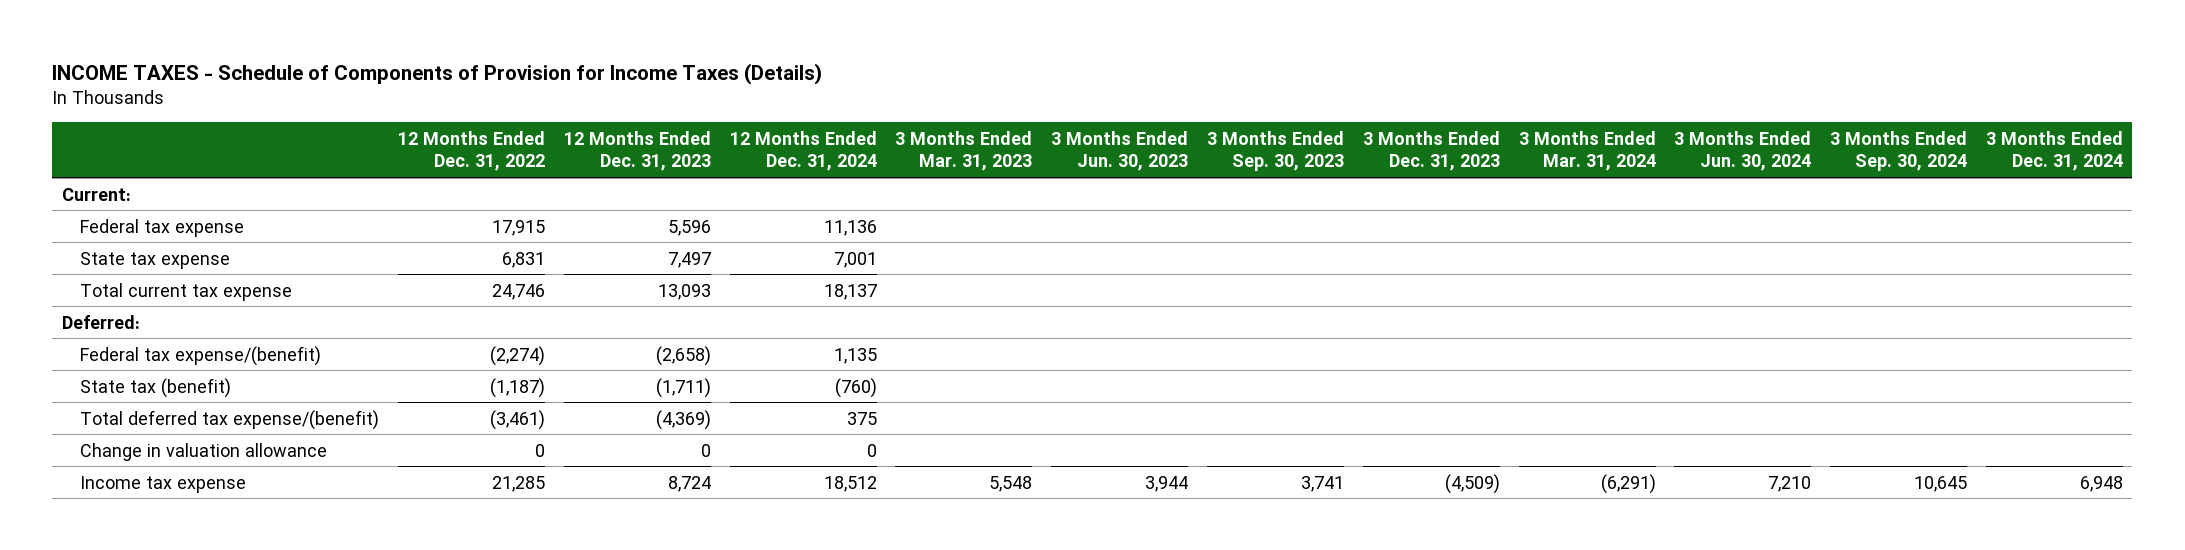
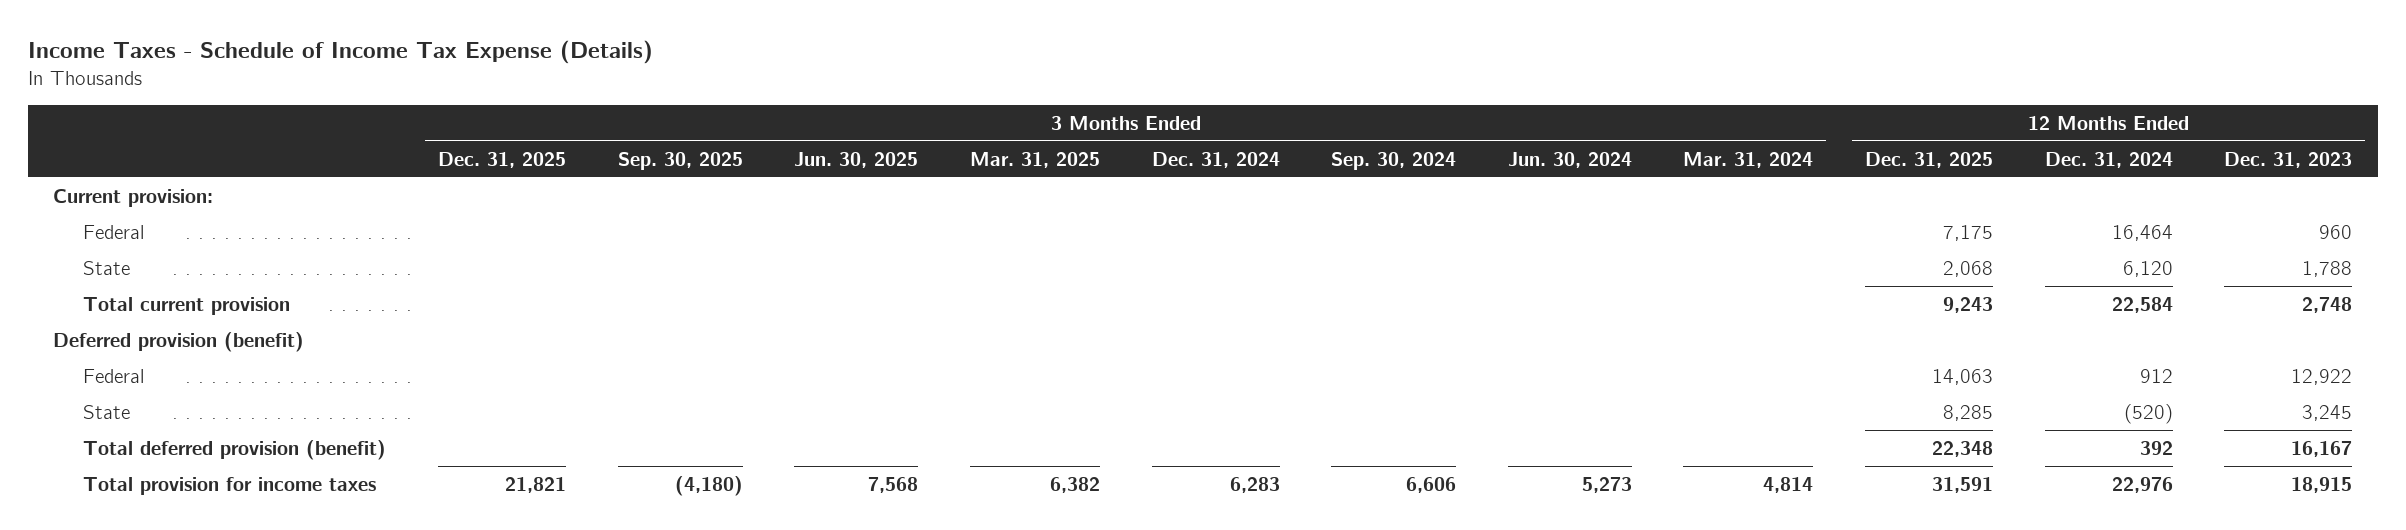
[52,63,823,86] INCOME TAXES - Schedule of Components of Provision for Income Taxes (Details) -> [27,40,653,65] Income Taxes - Schedule of Income Tax Expense (Details)
[398,130,546,172] 12 Months Ended Dec. 31, 2022 -> none
[895,130,1033,172] 3 Months Ended Mar. 31, 2023 -> none
[1051,130,1189,172] 3 Months Ended Jun. 30, 2023 -> none
[1206,130,1344,172] 3 Months Ended Sep. 30, 2023 -> none
[1362,130,1500,172] 3 Months Ended Dec. 31, 2023 -> none
none -> [438,151,567,168] Dec. 31, 2025
none -> [617,151,743,170] Sep. 30, 2025
none -> [794,151,919,168] Jun. 30, 2025
none -> [969,151,1100,168] Mar. 31, 2025
none -> [1865,151,1994,168] Dec. 31, 2025
[80,442,328,461] Change in valuation allowance -> none
[61,187,131,201] Current: -> [53,188,214,207] Current provision:
[80,218,245,237] Federal tax expense -> [83,224,146,239] Federal
[667,219,711,236] 5,596 -> [2319,224,2353,239] 960
[823,219,877,236] 11,136 -> [2111,224,2173,241] 16,464
[80,251,231,269] State tax expense -> [83,260,131,275] State
[667,251,711,268] 7,497 -> [2302,260,2353,277] 1,788
[833,251,877,268] 7,001 -> [2122,260,2173,277] 6,120
[80,282,293,301] Total current tax expense -> [83,296,291,315] Total current provision
[657,283,711,300] 13,093 -> [2302,296,2353,313] 2,748
[823,283,877,300] 18,137 -> [2111,296,2173,313] 22,584
[61,314,140,329] Deferred: -> [53,331,305,352] Deferred provision (benefit)
[80,345,322,366] Federal tax expense/(benefit) -> [83,368,146,383] Federal
[655,345,711,366] (2,658) -> [2291,368,2353,385] 12,922
[833,347,877,364] 1,135 -> [2139,368,2173,383] 912
[80,377,232,398] State tax (benefit) -> [83,404,131,419] State
[655,377,711,398] (1,711) -> [2302,404,2353,421] 3,245
[834,377,877,398] (760) -> [2123,403,2173,424] (520)
[80,409,380,430] Total deferred tax expense/(benefit) -> [83,439,387,460] Total deferred provision (benefit)
[655,409,711,430] (4,369) -> [2291,440,2353,457] 16,167
[846,411,877,425] 375 -> [2139,440,2173,455] 392
[80,475,247,493] Income tax expense -> [83,476,377,495] Total provision for income taxes
[667,475,711,492] 8,724 -> [2291,476,2353,493] 18,915
[823,475,877,492] 18,512 -> [2111,476,2173,493] 22,976
[1600,473,1656,494] (6,291) -> [1763,476,1814,493] 4,814
[1768,475,1812,492] 7,210 -> [1581,476,1632,493] 5,273
[1914,475,1968,492] 10,645 -> [1406,476,1457,493] 6,606
[2079,475,2123,492] 6,948 -> [1229,476,1280,493] 6,283

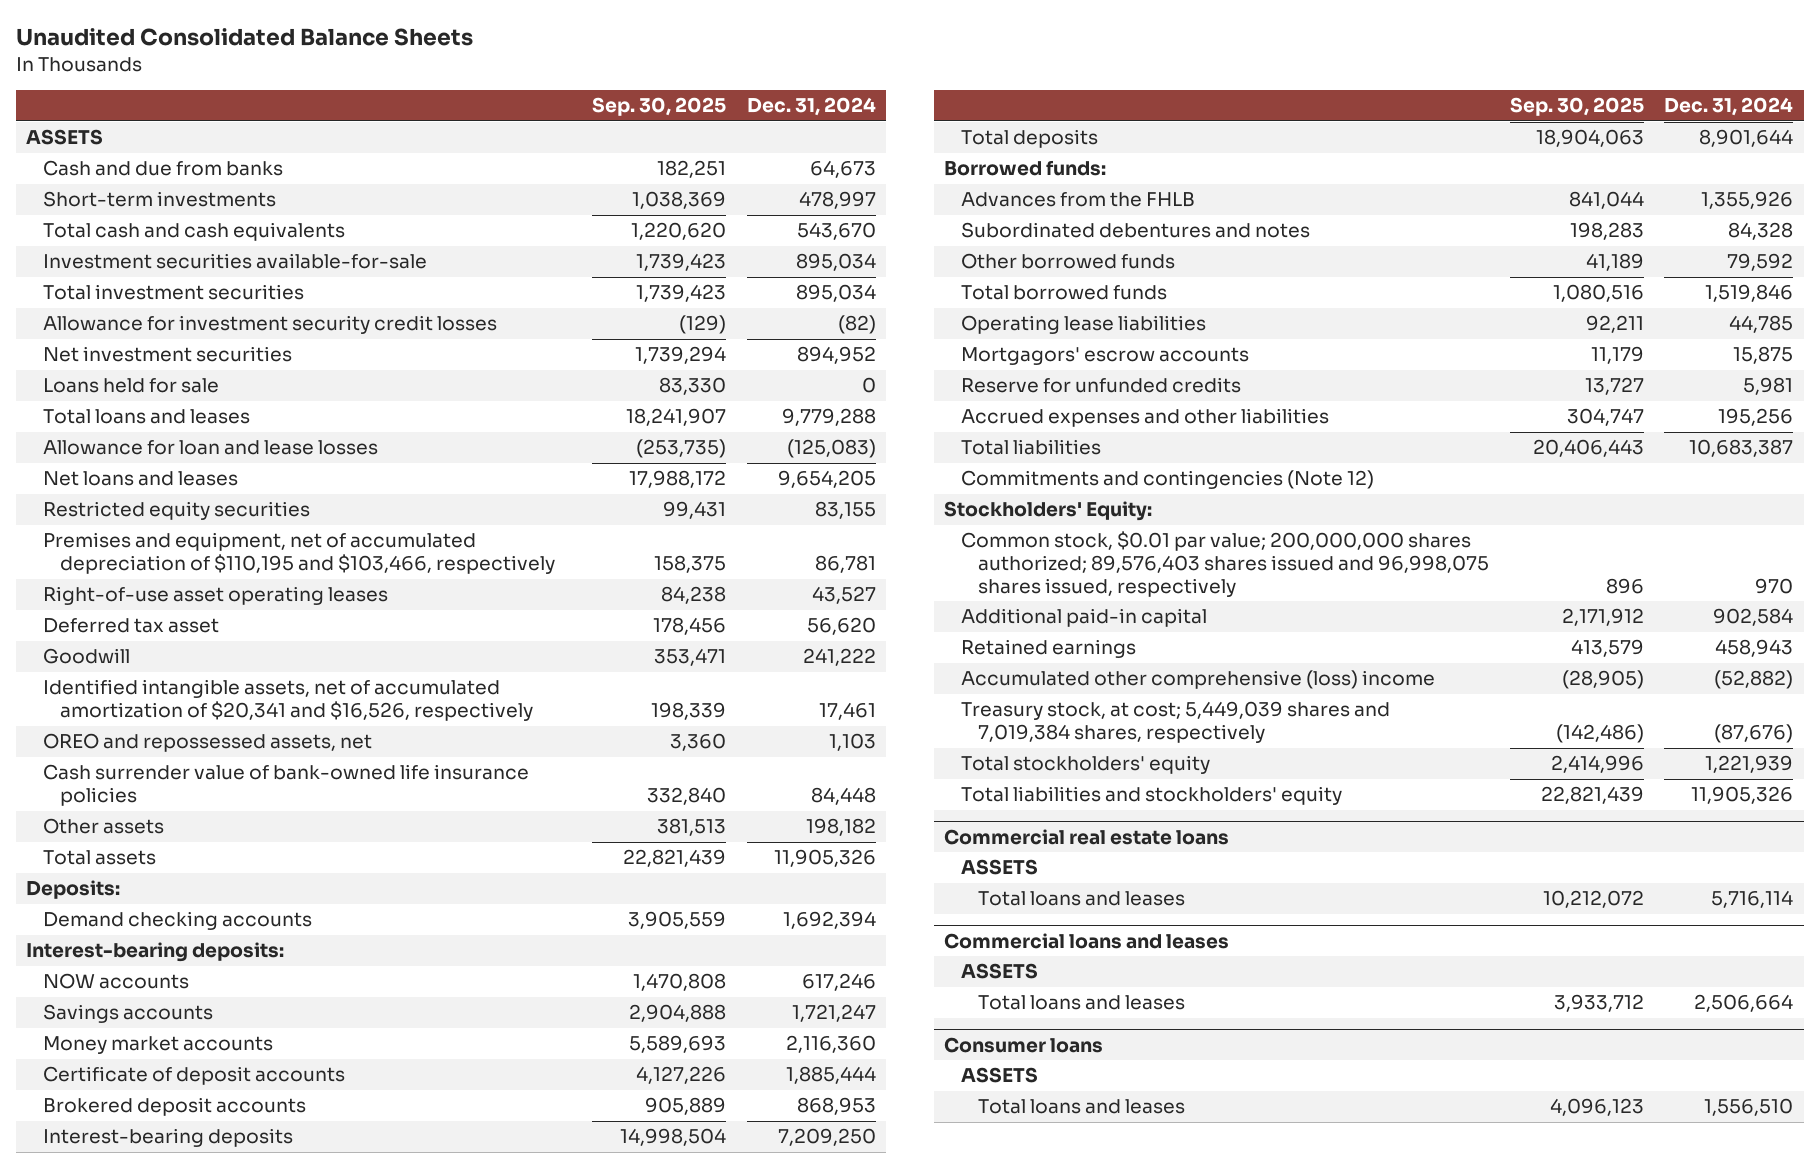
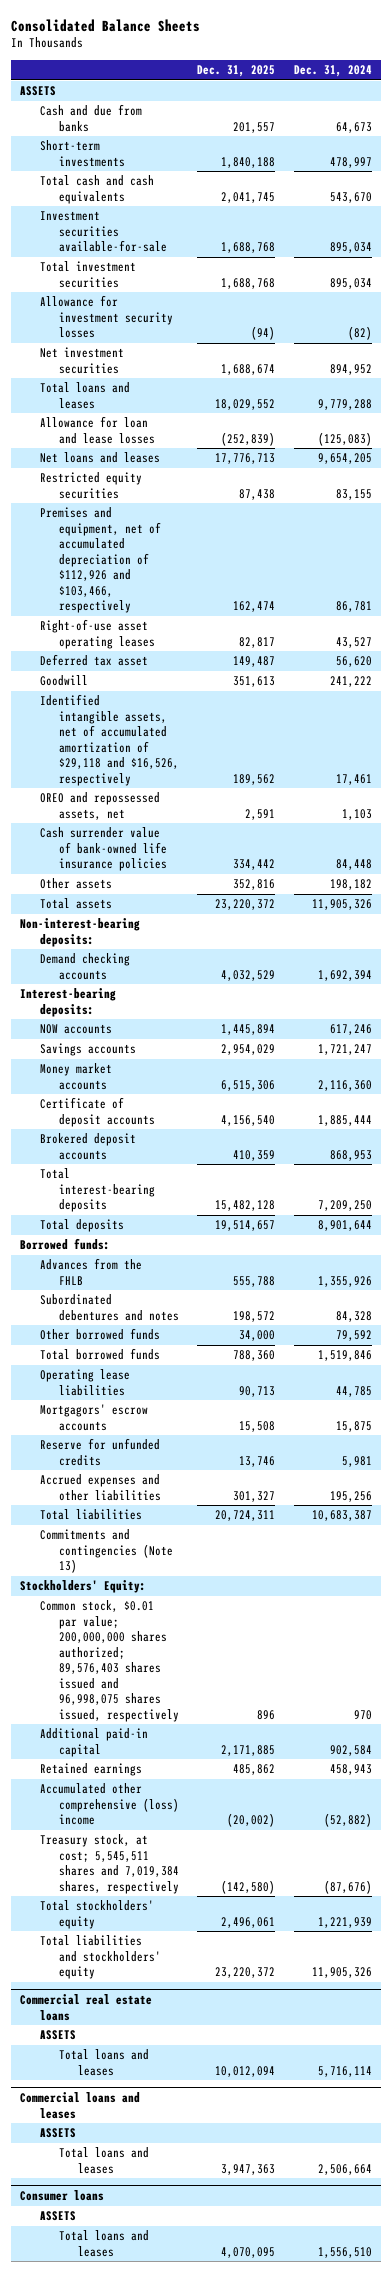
[15,28,473,47] Unaudited Consolidated Balance Sheets -> [11,18,201,32] Consolidated Balance Sheets
[592,97,727,117] Sep. 30, 2025 -> none
none -> [197,65,276,78] Dec. 31, 2025
[43,315,498,335] Allowance for investment security credit losses -> [39,295,173,339] Allowance for investment security losses
[43,378,220,394] Loans held for sale -> none
[43,532,556,575] Premises and equipment, net of accumulated depreciation of $110,195 and $103,466, respectively -> [39,507,161,614] Premises and equipment, net of accumulated depreciation of $112,926 and $103,466, respectively
[43,679,534,722] Identified intangible assets, net of accumulated amortization of $20,341 and $16,526, respectively -> [39,694,179,786] Identified intangible assets, net of accumulated amortization of $29,118 and $16,526, respectively
[26,880,121,900] Deposits: -> none
none -> [20,918,141,947] Non-interest-bearing deposits:
[43,1128,294,1148] Interest-bearing deposits -> [39,1168,155,1213] Total interest-bearing deposits
[960,470,1374,490] Commitments and contingencies (Note 12) -> [39,1529,173,1574] Commitments and contingencies (Note 13)
[960,701,1390,744] Treasury stock, at cost; 5,449,039 shares and 7,019,384 shares, respectively -> [39,1834,179,1894] Treasury stock, at cost; 5,545,511 shares and 7,019,384 shares, respectively

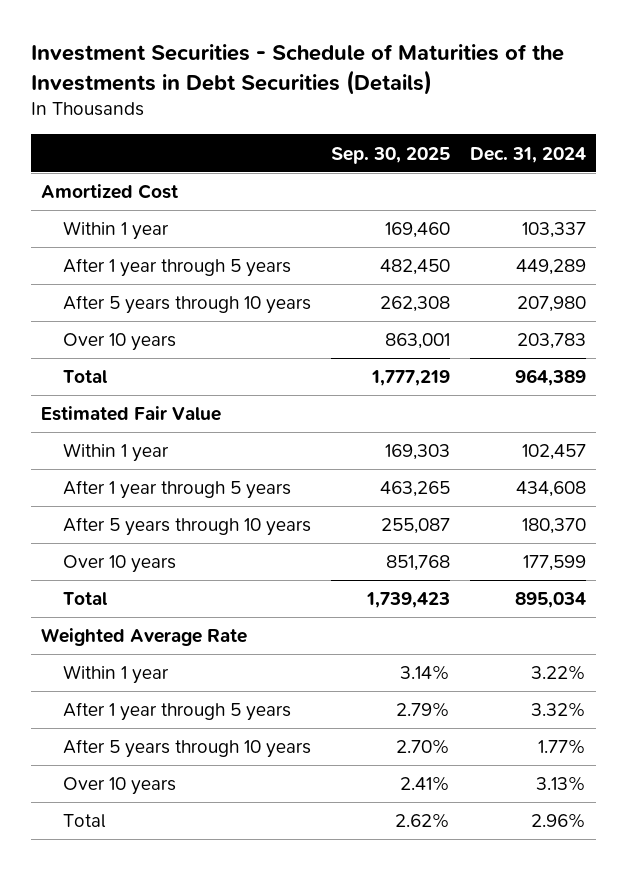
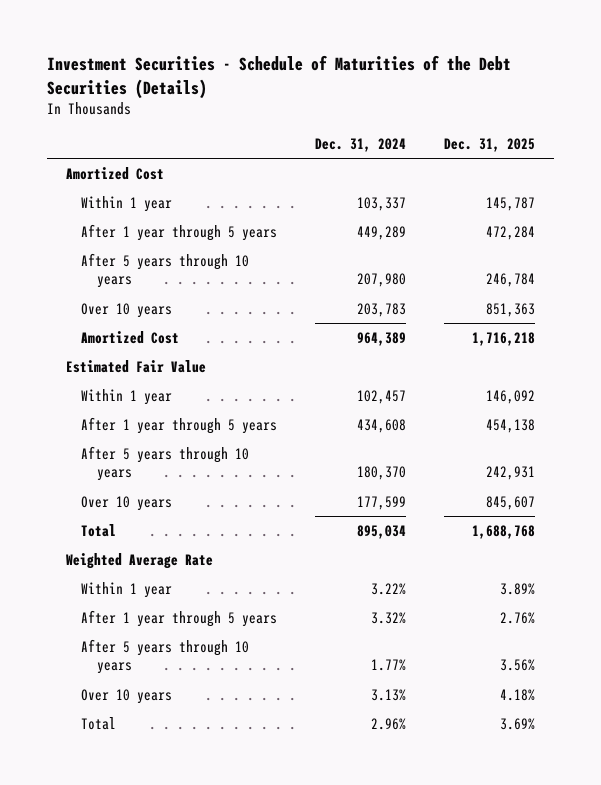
[30,44,564,95] Investment Securities - Schedule of Maturities of the Investments in Debt Securities (Details) -> [46,55,511,99] Investment Securities - Schedule of Maturities of the Debt Securities (Details)
[331,146,451,164] Sep. 30, 2025 -> none
none -> [444,138,536,153] Dec. 31, 2025
[63,370,109,384] Total -> [81,330,180,344] Amortized Cost

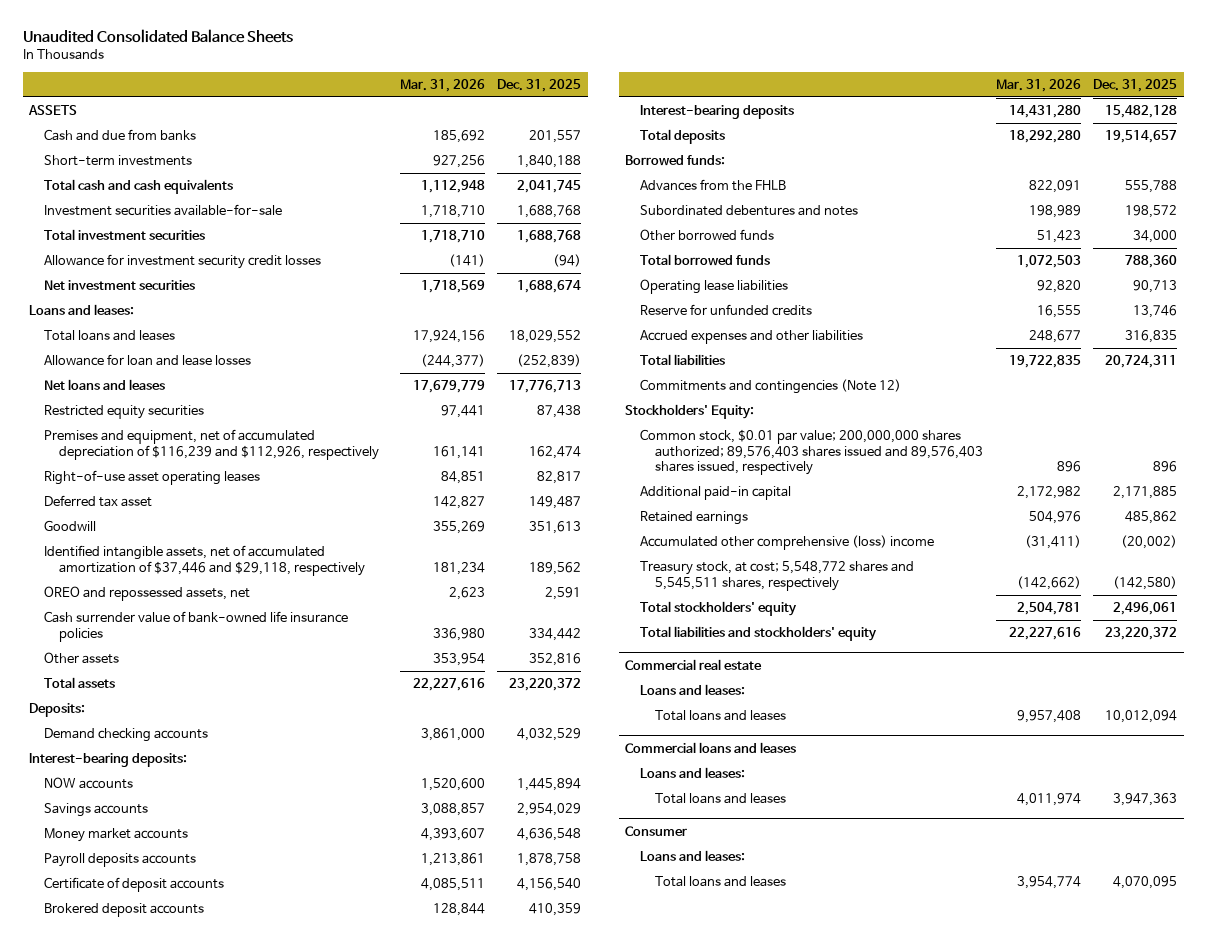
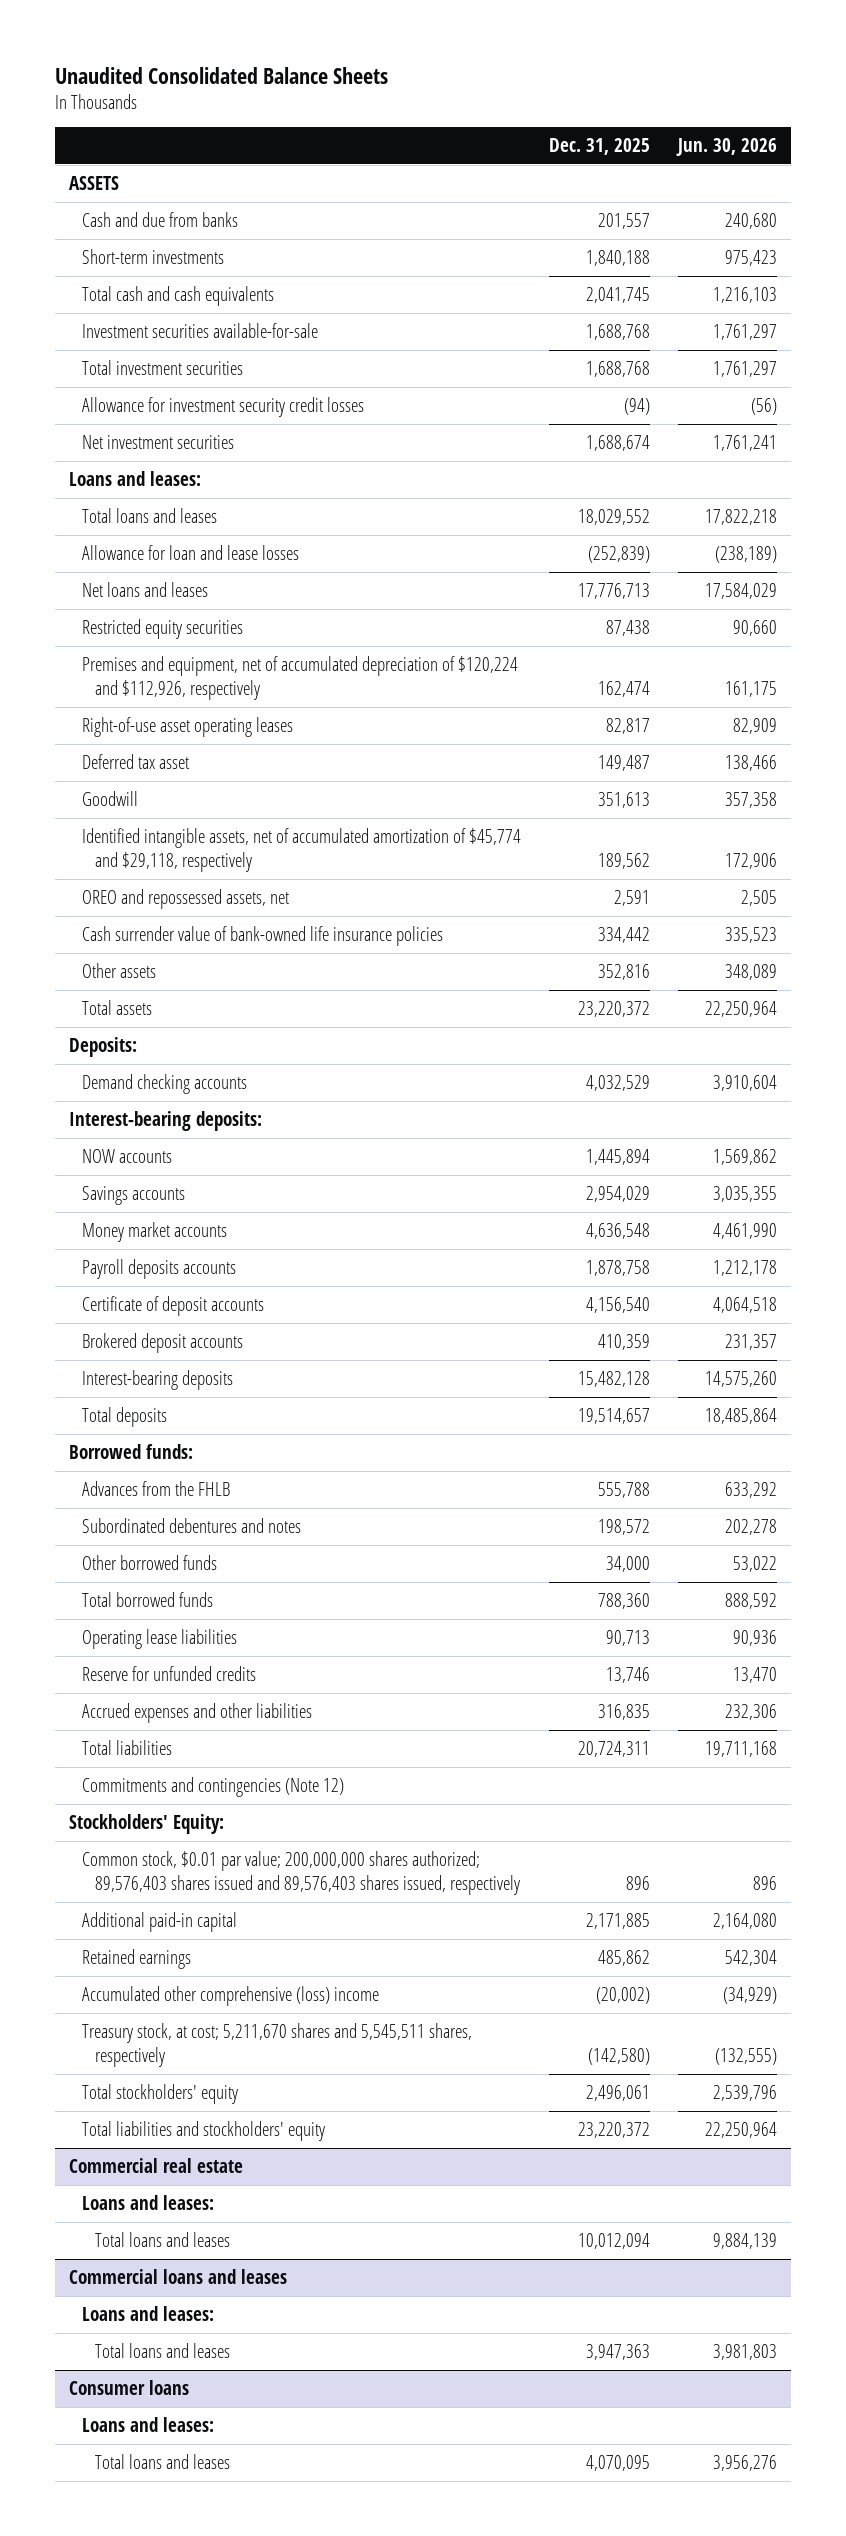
[399,78,485,92] Mar. 31, 2026 -> none
none -> [675,137,777,156] Jun. 30, 2026
[43,429,379,460] Premises and equipment, net of accumulated depreciation of $116,239 and $112,926, respectively -> [82,655,519,700] Premises and equipment, net of accumulated depreciation of $120,224 and $112,926, respectively
[43,545,365,576] Identified intangible assets, net of accumulated amortization of $37,446 and $29,118, respectively -> [82,827,522,872] Identified intangible assets, net of accumulated amortization of $45,774 and $29,118, respectively
[640,561,915,591] Treasury stock, at cost; 5,548,772 shares and 5,545,511 shares, respectively -> [82,2022,473,2067] Treasury stock, at cost; 5,211,670 shares and 5,545,511 shares, respectively
[625,825,688,836] Consumer -> [68,2379,189,2395] Consumer loans

